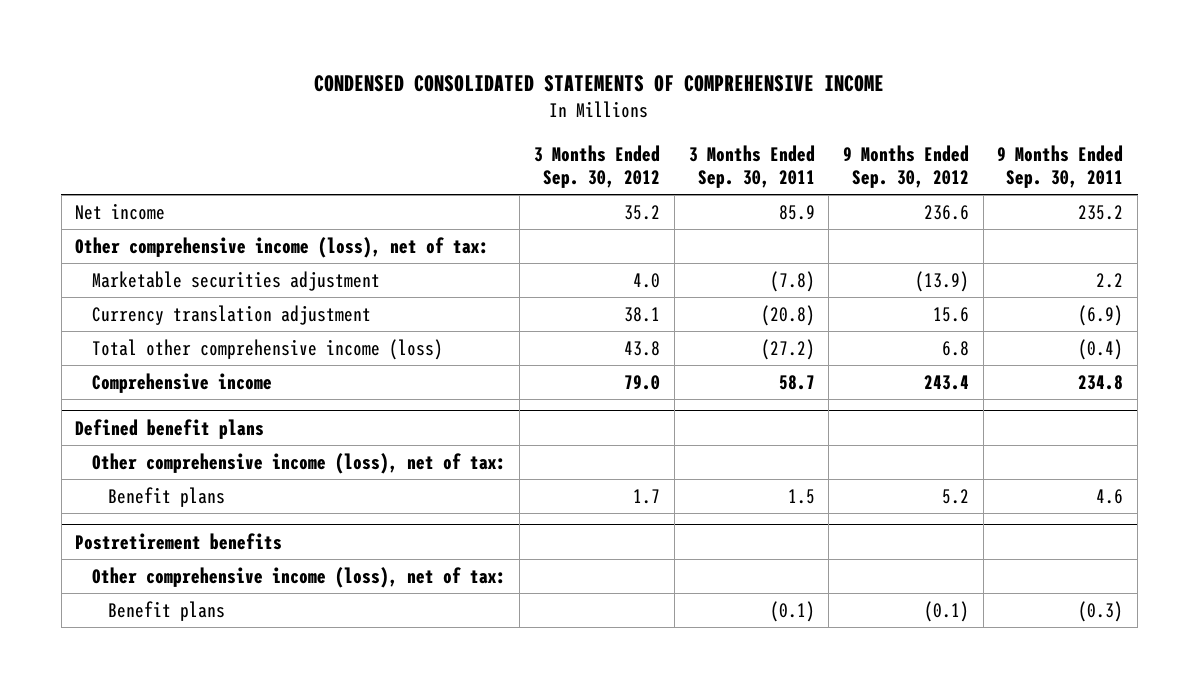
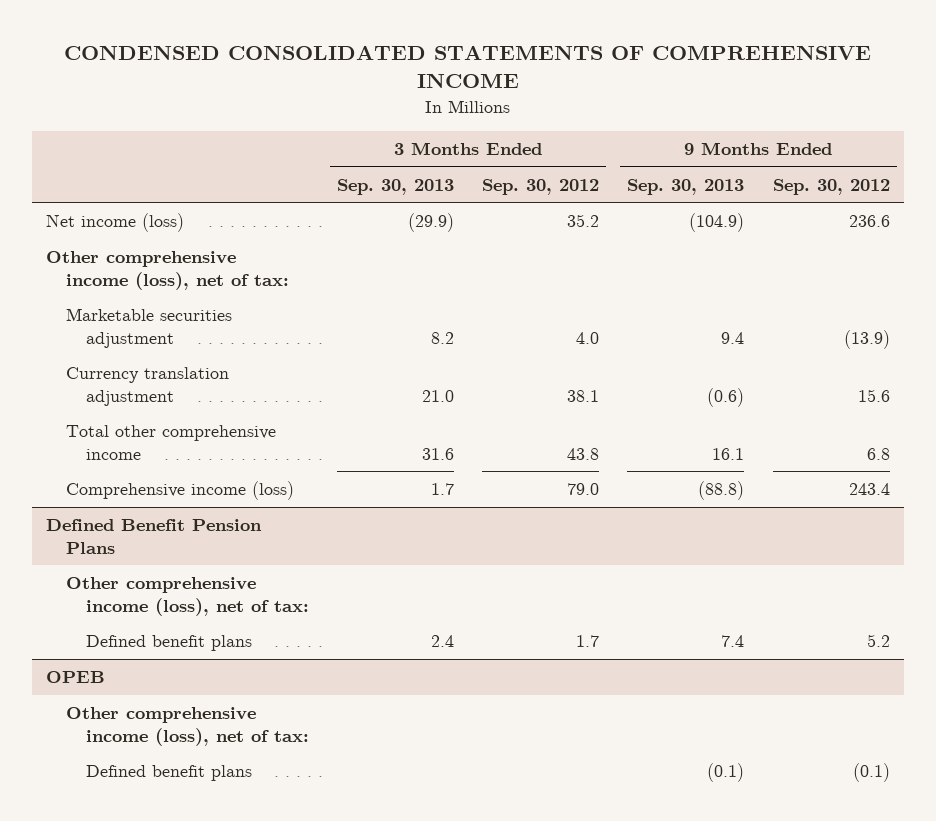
[688,144,815,188] 3 Months Ended Sep. 30, 2011 -> none
[997,144,1124,188] 9 Months Ended Sep. 30, 2011 -> none
none -> [336,178,454,195] Sep. 30, 2013
none -> [627,178,745,195] Sep. 30, 2013
[75,202,166,220] Net income -> [46,213,185,233] Net income (loss)
[91,338,443,360] Total other comprehensive income (loss) -> [65,425,276,460] Total other comprehensive income
[91,372,272,393] Comprehensive income -> [65,481,294,501] Comprehensive income (loss)
[75,418,265,439] Defined benefit plans -> [46,519,263,554] Defined Benefit Pension Plans
[75,532,283,550] Postretirement benefits -> none
[107,486,225,507] Benefit plans -> [85,635,252,652] Defined benefit plans
none -> [46,671,106,684] OPEB
[107,600,225,621] Benefit plans -> [85,765,252,782] Defined benefit plans

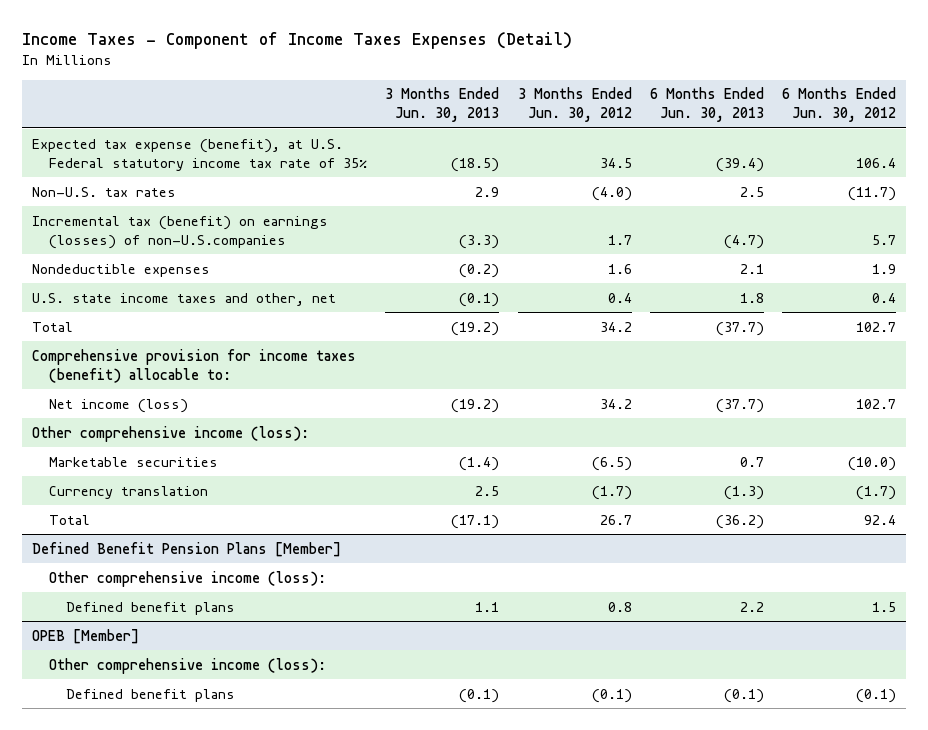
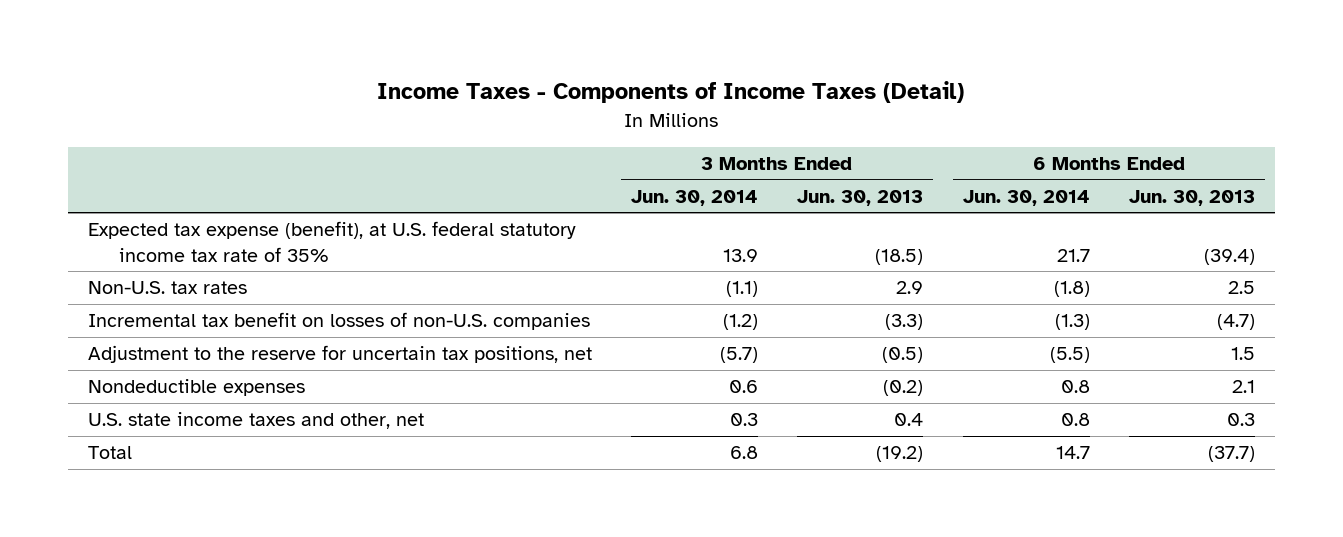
[22,32,573,50] Income Taxes - Component of Income Taxes Expenses (Detail) -> [377,81,965,104] Income Taxes - Components of Income Taxes (Detail)
[517,87,632,123] 3 Months Ended Jun. 30, 2012 -> none
[782,87,897,123] 6 Months Ended Jun. 30, 2012 -> none
none -> [631,189,759,206] Jun. 30, 2014
none -> [962,189,1090,206] Jun. 30, 2014
[31,138,367,171] Expected tax expense (benefit), at U.S. Federal statutory income tax rate of 35% -> [87,221,576,262] Expected tax expense (benefit), at U.S. federal statutory income tax rate of 35%
[31,215,328,249] Incremental tax (benefit) on earnings (losses) of non-U.S.companies -> [87,312,590,331] Incremental tax benefit on losses of non-U.S. companies
none -> [87,345,592,364] Adjustment to the reserve for uncertain tax positions, net
[459,292,500,307] (0.1) -> [894,413,924,427] 0.4
[739,292,764,303] 1.8 -> [1227,413,1256,427] 0.3
[31,348,356,383] Comprehensive provision for income taxes (benefit) allocable to: -> none
[48,398,188,413] Net income (loss) -> none
[31,425,309,442] Other comprehensive income (loss): -> none
[48,456,218,467] Marketable securities -> none
[48,485,208,499] Currency translation -> none
[48,514,90,525] Total -> none
[31,541,341,557] Defined Benefit Pension Plans [Member] -> none
[48,570,326,587] Other comprehensive income (loss): -> none
[66,601,236,615] Defined benefit plans -> none
[31,628,139,644] OPEB [Member] -> none
[48,657,326,674] Other comprehensive income (loss): -> none
[66,688,236,702] Defined benefit plans -> none

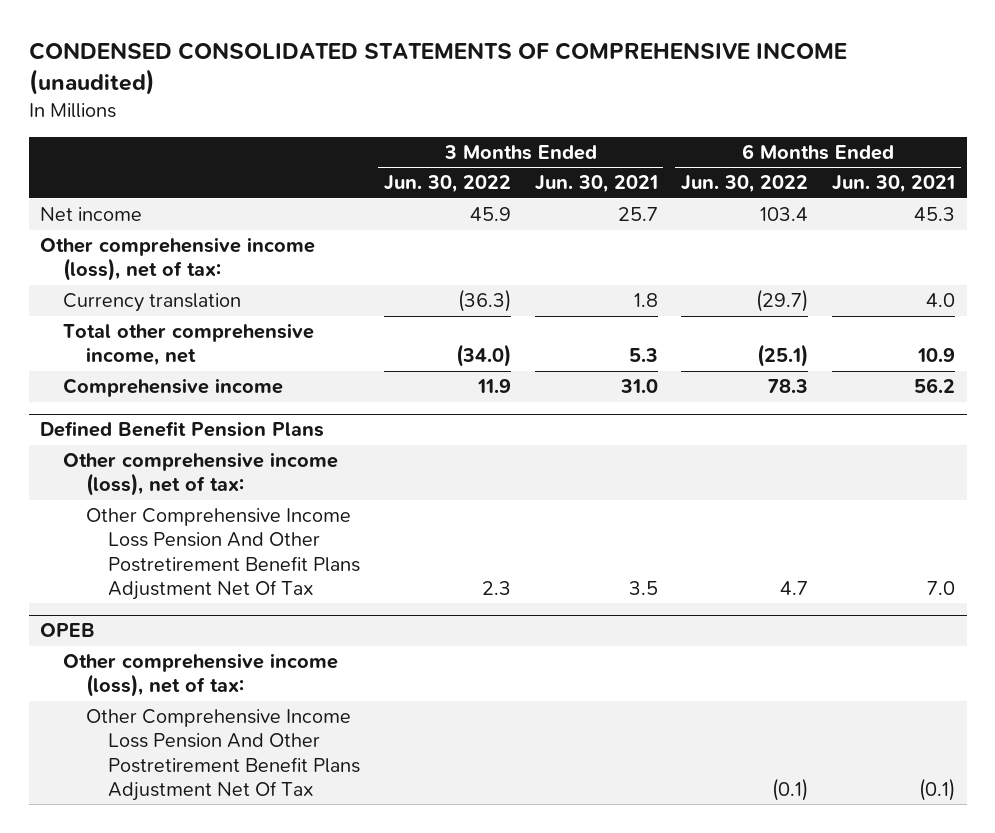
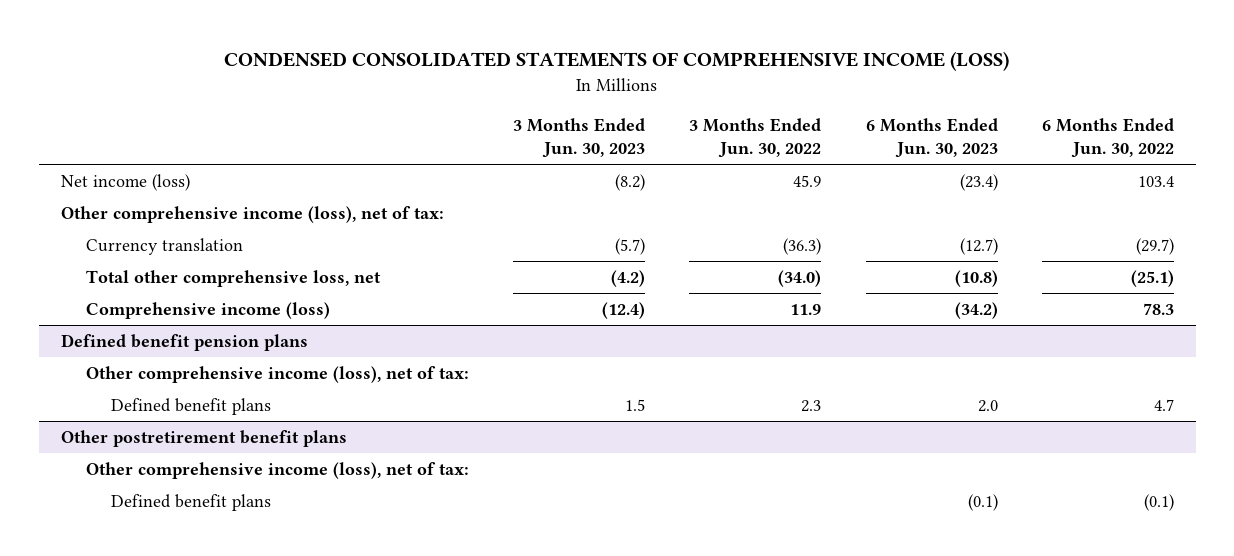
[28,42,847,96] CONDENSED CONSOLIDATED STATEMENTS OF COMPREHENSIVE INCOME (unaudited) -> [224,51,1010,72] CONDENSED CONSOLIDATED STATEMENTS OF COMPREHENSIVE INCOME (LOSS)
[534,175,658,194] Jun. 30, 2021 -> none
[831,175,955,194] Jun. 30, 2021 -> none
none -> [513,117,646,158] 3 Months Ended Jun. 30, 2023
none -> [865,117,998,158] 6 Months Ended Jun. 30, 2023
[40,207,143,222] Net income -> [60,174,190,192] Net income (loss)
[63,323,315,367] Total other comprehensive income, net -> [85,270,381,288] Total other comprehensive loss, net
[63,378,284,398] Comprehensive income -> [85,302,330,320] Comprehensive income (loss)
[40,421,325,438] Defined Benefit Pension Plans -> [60,334,308,352] Defined benefit pension plans
[85,508,361,600] Other Comprehensive Income Loss Pension And Other Postretirement Benefit Plans Adjustment Net Of Tax -> [111,398,272,416] Defined benefit plans
[40,623,96,638] OPEB -> [60,430,347,448] Other postretirement benefit plans
[85,709,361,801] Other Comprehensive Income Loss Pension And Other Postretirement Benefit Plans Adjustment Net Of Tax -> [111,494,272,512] Defined benefit plans

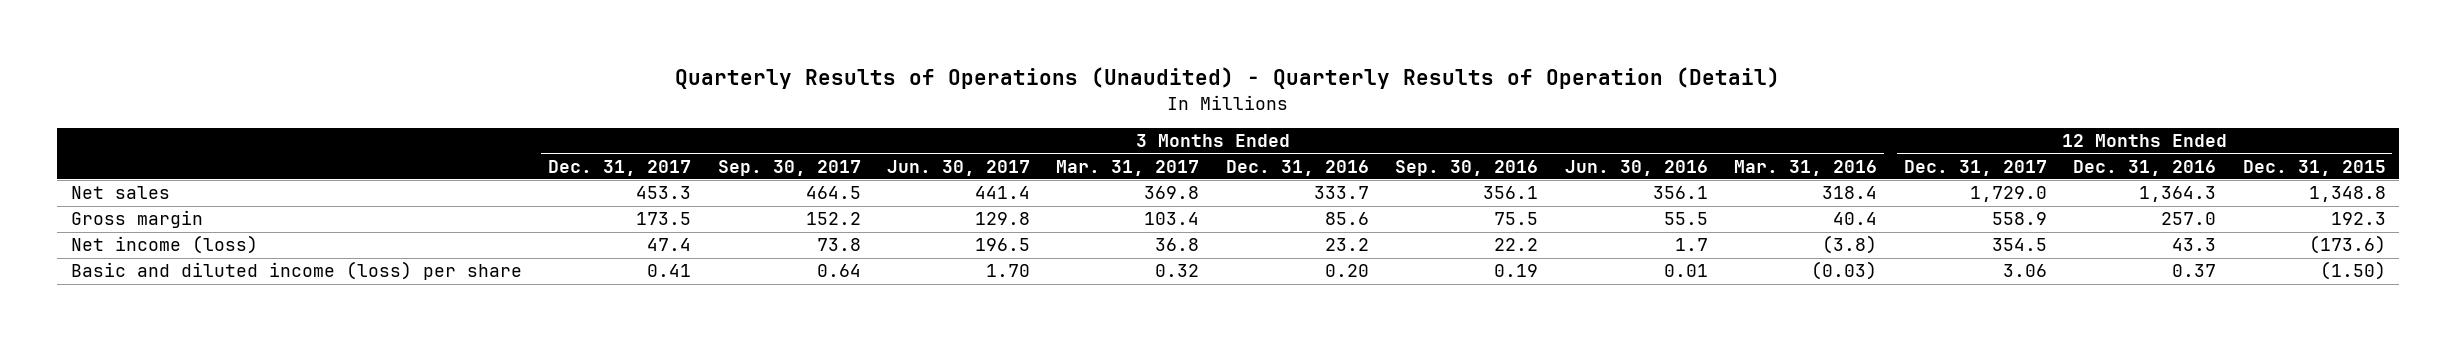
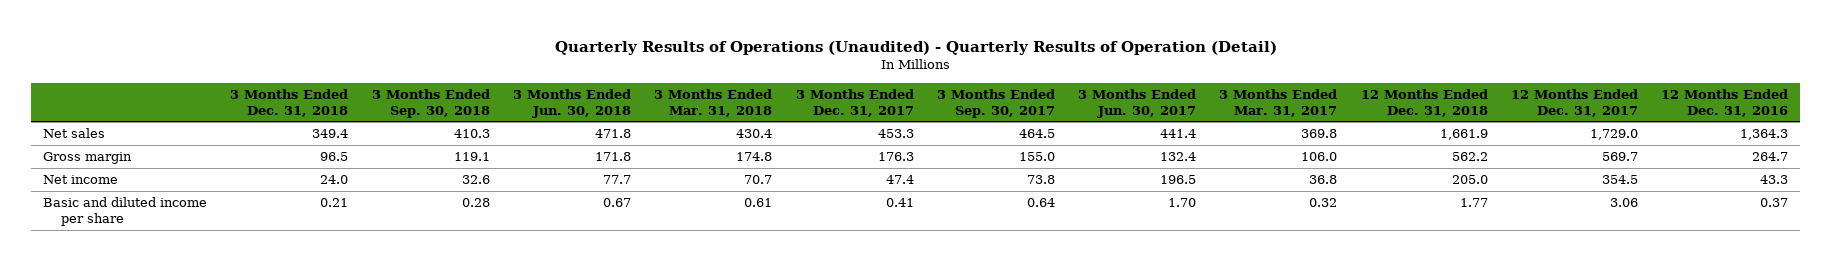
[1225,159,1369,176] Dec. 31, 2016 -> none
[1395,159,1539,176] Sep. 30, 2016 -> none
[1564,159,1708,176] Jun. 30, 2016 -> none
[1734,159,1878,176] Mar. 31, 2016 -> none
[2242,159,2386,176] Dec. 31, 2015 -> none
none -> [230,88,349,117] 3 Months Ended Dec. 31, 2018
none -> [371,88,490,118] 3 Months Ended Sep. 30, 2018
none -> [512,88,631,118] 3 Months Ended Jun. 30, 2018
none -> [654,88,773,117] 3 Months Ended Mar. 31, 2018
none -> [1360,88,1488,117] 12 Months Ended Dec. 31, 2018
[636,212,692,226] 173.5 -> [877,152,914,162] 176.3
[805,212,861,226] 152.2 -> [1018,152,1055,162] 155.0
[975,212,1031,226] 129.8 -> [1160,152,1197,162] 132.4
[1144,212,1200,226] 103.4 -> [1301,152,1338,162] 106.0
[1991,212,2047,226] 558.9 -> [1602,152,1639,162] 569.7
[2161,212,2217,226] 257.0 -> [1752,152,1789,162] 264.7
[70,235,258,255] Net income (loss) -> [43,175,119,185] Net income
[70,261,522,281] Basic and diluted income (loss) per share -> [43,197,208,227] Basic and diluted income per share

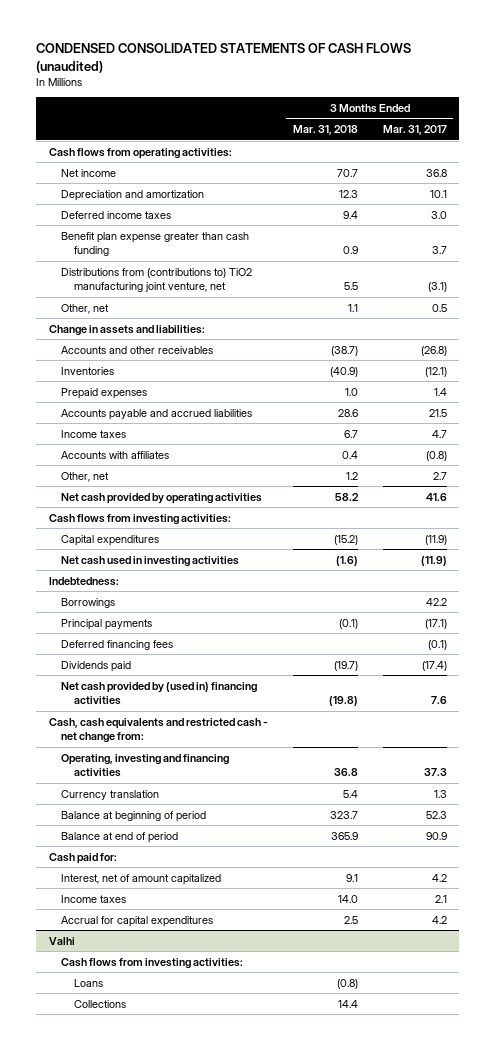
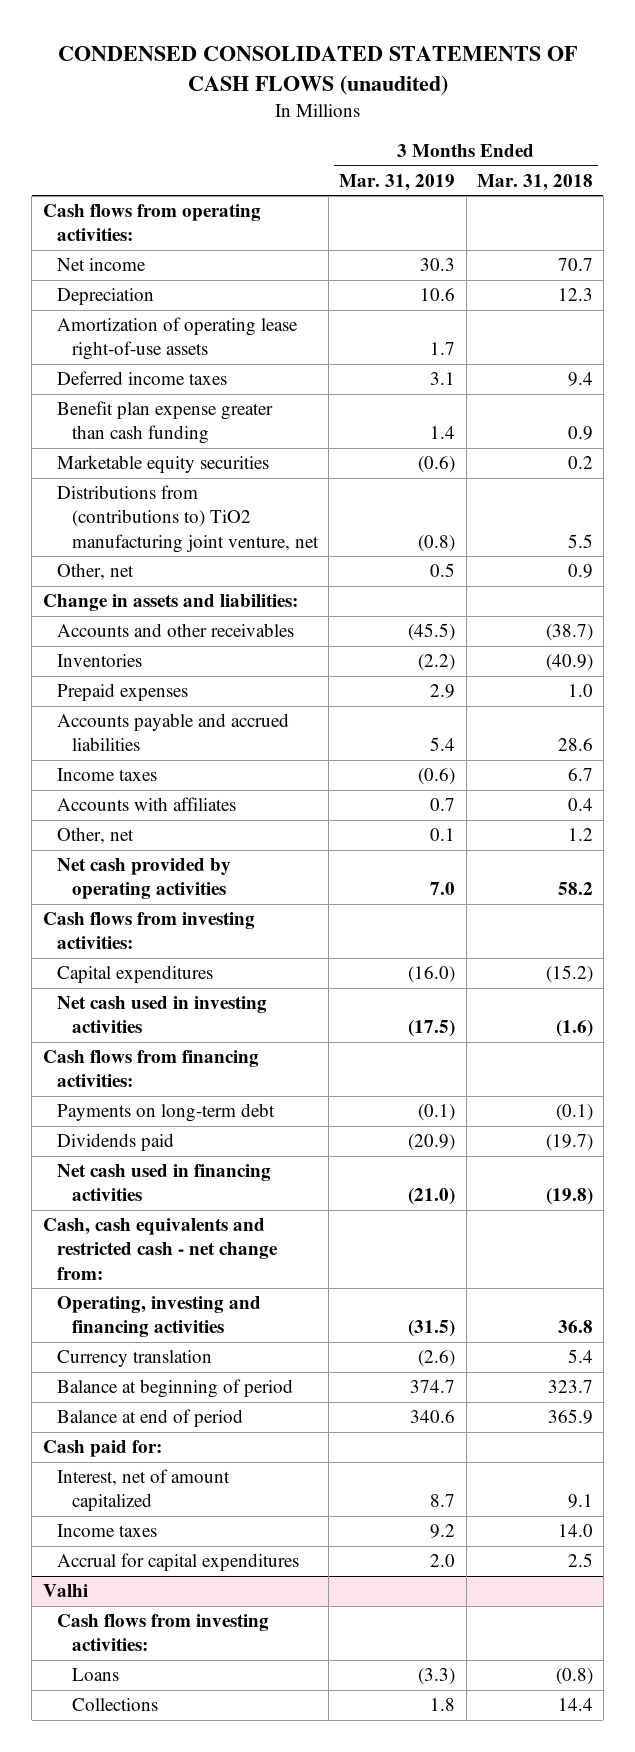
[382,125,447,136] Mar. 31, 2017 -> none
none -> [339,173,456,191] Mar. 31, 2019
[61,189,205,201] Depreciation and amortization -> [57,288,155,306] Depreciation
none -> [57,317,299,361] Amortization of operating lease right-of-use assets
none -> [57,455,270,474] Marketable equity securities
[347,303,358,312] 1.1 -> [567,564,593,579] 0.9
[48,576,119,586] Indebtedness: -> none
[61,597,116,608] Borrowings -> none
[61,639,174,650] Deferred financing fees -> none
none -> [42,1050,259,1088] Cash flows from financing activities:
[61,618,153,630] Principal payments -> [57,1103,276,1123] Payments on long-term debt
[61,681,258,705] Net cash provided by (used in) financing activities -> [57,1164,272,1202] Net cash used in financing activities

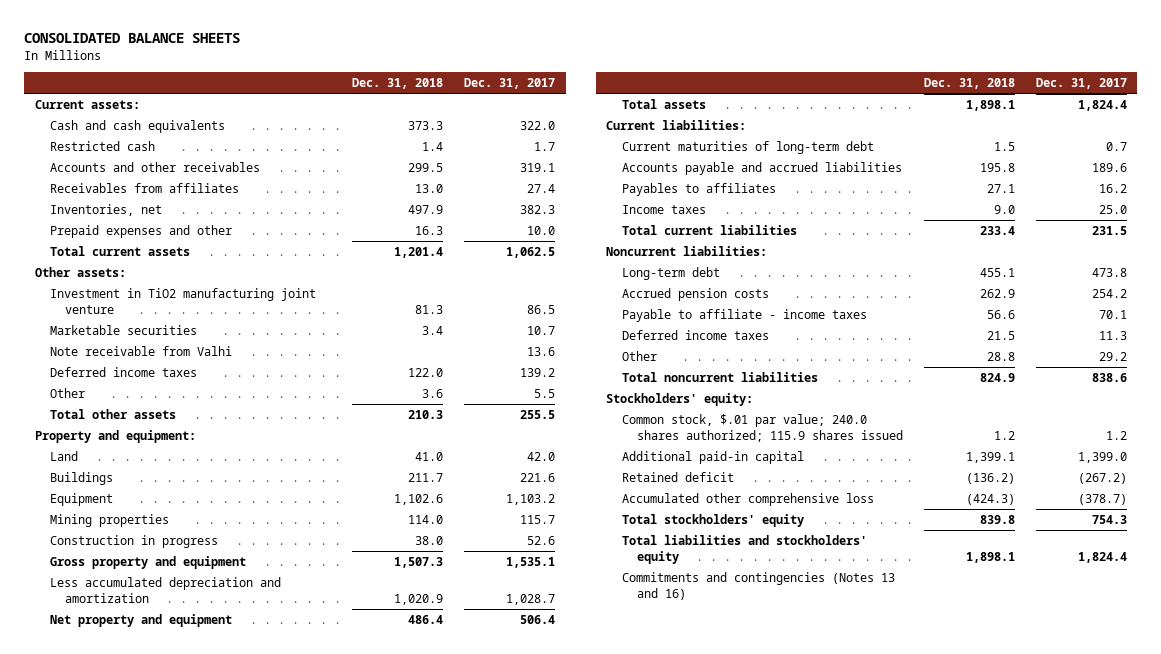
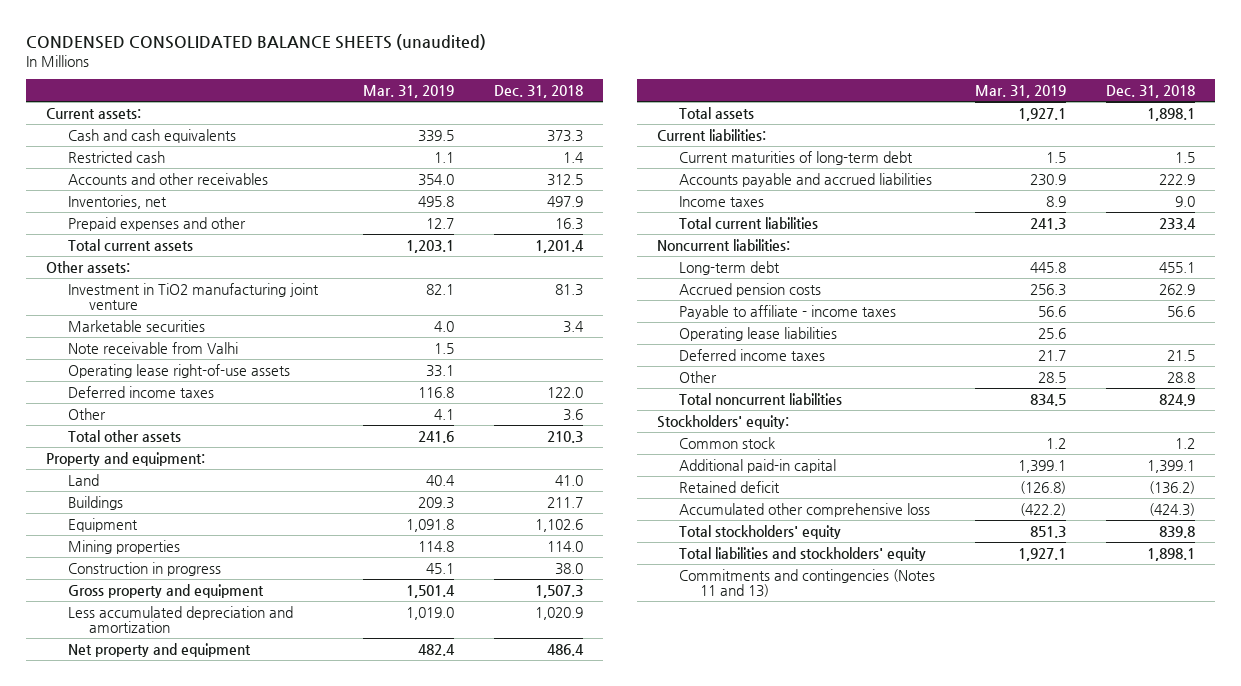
[24,33,241,44] CONSOLIDATED BALANCE SHEETS -> [26,34,487,51] CONDENSED CONSOLIDATED BALANCE SHEETS (unaudited)
[463,77,555,89] Dec. 31, 2017 -> none
none -> [363,84,455,98] Mar. 31, 2019
[49,182,239,193] Receivables from affiliates -> none
[407,162,443,172] 299.5 -> [547,173,584,186] 312.5
none -> [67,363,290,378] Operating lease right-of-use assets
[621,182,776,196] Payables to affiliates -> none
[979,162,1015,172] 195.8 -> [1158,173,1195,185] 222.9
none -> [678,326,837,341] Operating lease liabilities
[621,413,903,442] Common stock, $.01 par value; 240.0 shares authorized; 115.9 shares issued -> [678,436,775,449] Common stock
[621,571,895,600] Commitments and contingencies (Notes 13 and 16) -> [678,568,935,598] Commitments and contingencies (Notes 11 and 13)

